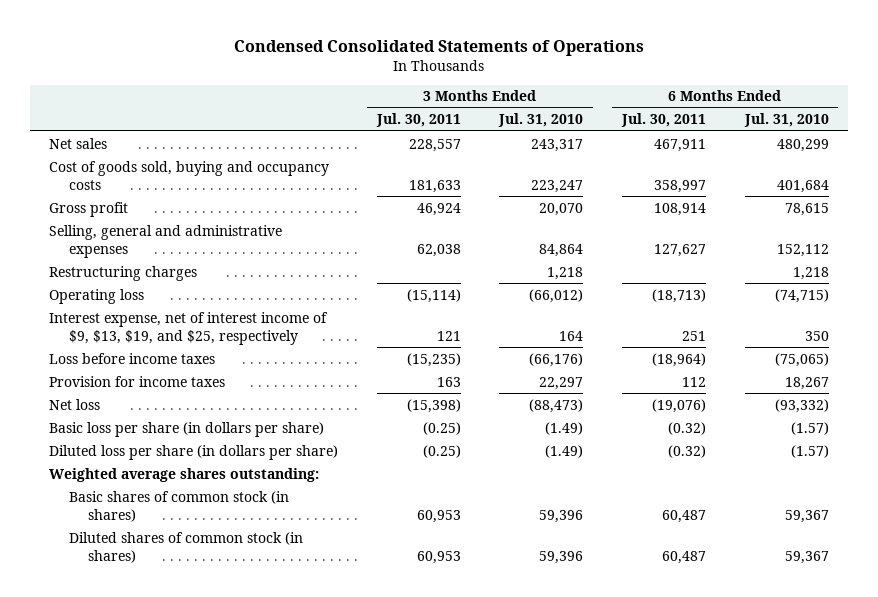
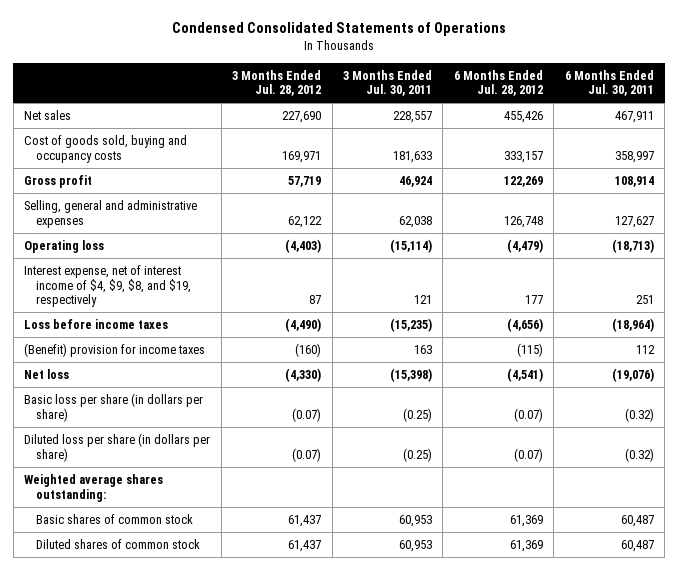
[498,113,584,128] Jul. 31, 2010 -> none
[743,113,829,128] Jul. 31, 2010 -> none
none -> [232,69,322,97] 3 Months Ended Jul. 28, 2012
none -> [453,69,543,97] 6 Months Ended Jul. 28, 2012
[49,265,198,281] Restructuring charges -> none
[49,311,329,345] Interest expense, net of interest income of $9, $13, $19, and $25, respectively -> [24,264,192,308] Interest expense, net of interest income of $4, $9, $8, and $19, respectively
[49,375,226,387] Provision for income taxes -> [24,342,206,357] (Benefit) provision for income taxes
[68,490,289,522] Basic shares of common stock (in shares) -> [36,513,194,524] Basic shares of common stock
[68,531,303,563] Diluted shares of common stock (in shares) -> [36,538,201,549] Diluted shares of common stock

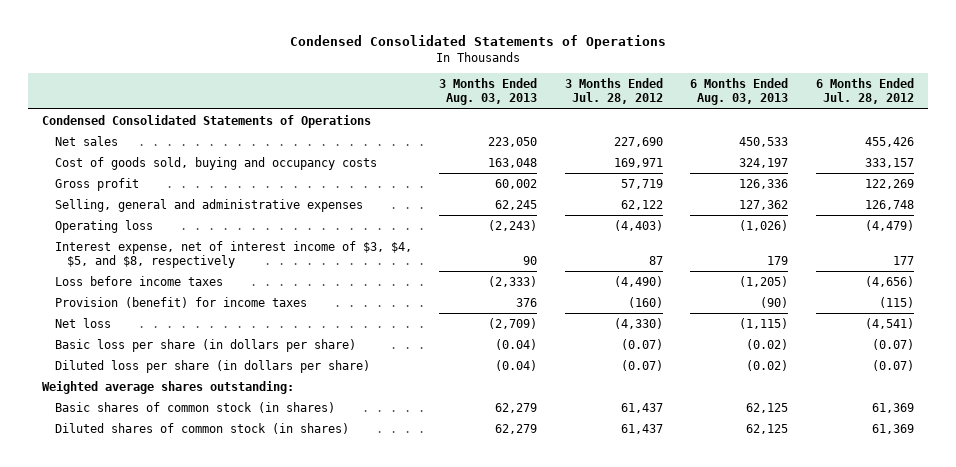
[343,69,433,97] 3 Months Ended Jul. 30, 2011 -> none
[564,69,654,97] 6 Months Ended Jul. 30, 2011 -> none
none -> [439,78,538,106] 3 Months Ended Aug. 03, 2013
none -> [690,78,789,106] 6 Months Ended Aug. 03, 2013
none -> [42,114,372,128] Condensed Consolidated Statements of Operations
[24,264,192,308] Interest expense, net of interest income of $4, $9, $8, and $19, respectively -> [54,240,412,268] Interest expense, net of interest income of $3, $4, $5, and $8, respectively
[24,342,206,357] (Benefit) provision for income taxes -> [54,296,307,308] Provision (benefit) for income taxes
[36,513,194,524] Basic shares of common stock -> [54,401,335,413] Basic shares of common stock (in shares)
[36,538,201,549] Diluted shares of common stock -> [54,422,349,434] Diluted shares of common stock (in shares)

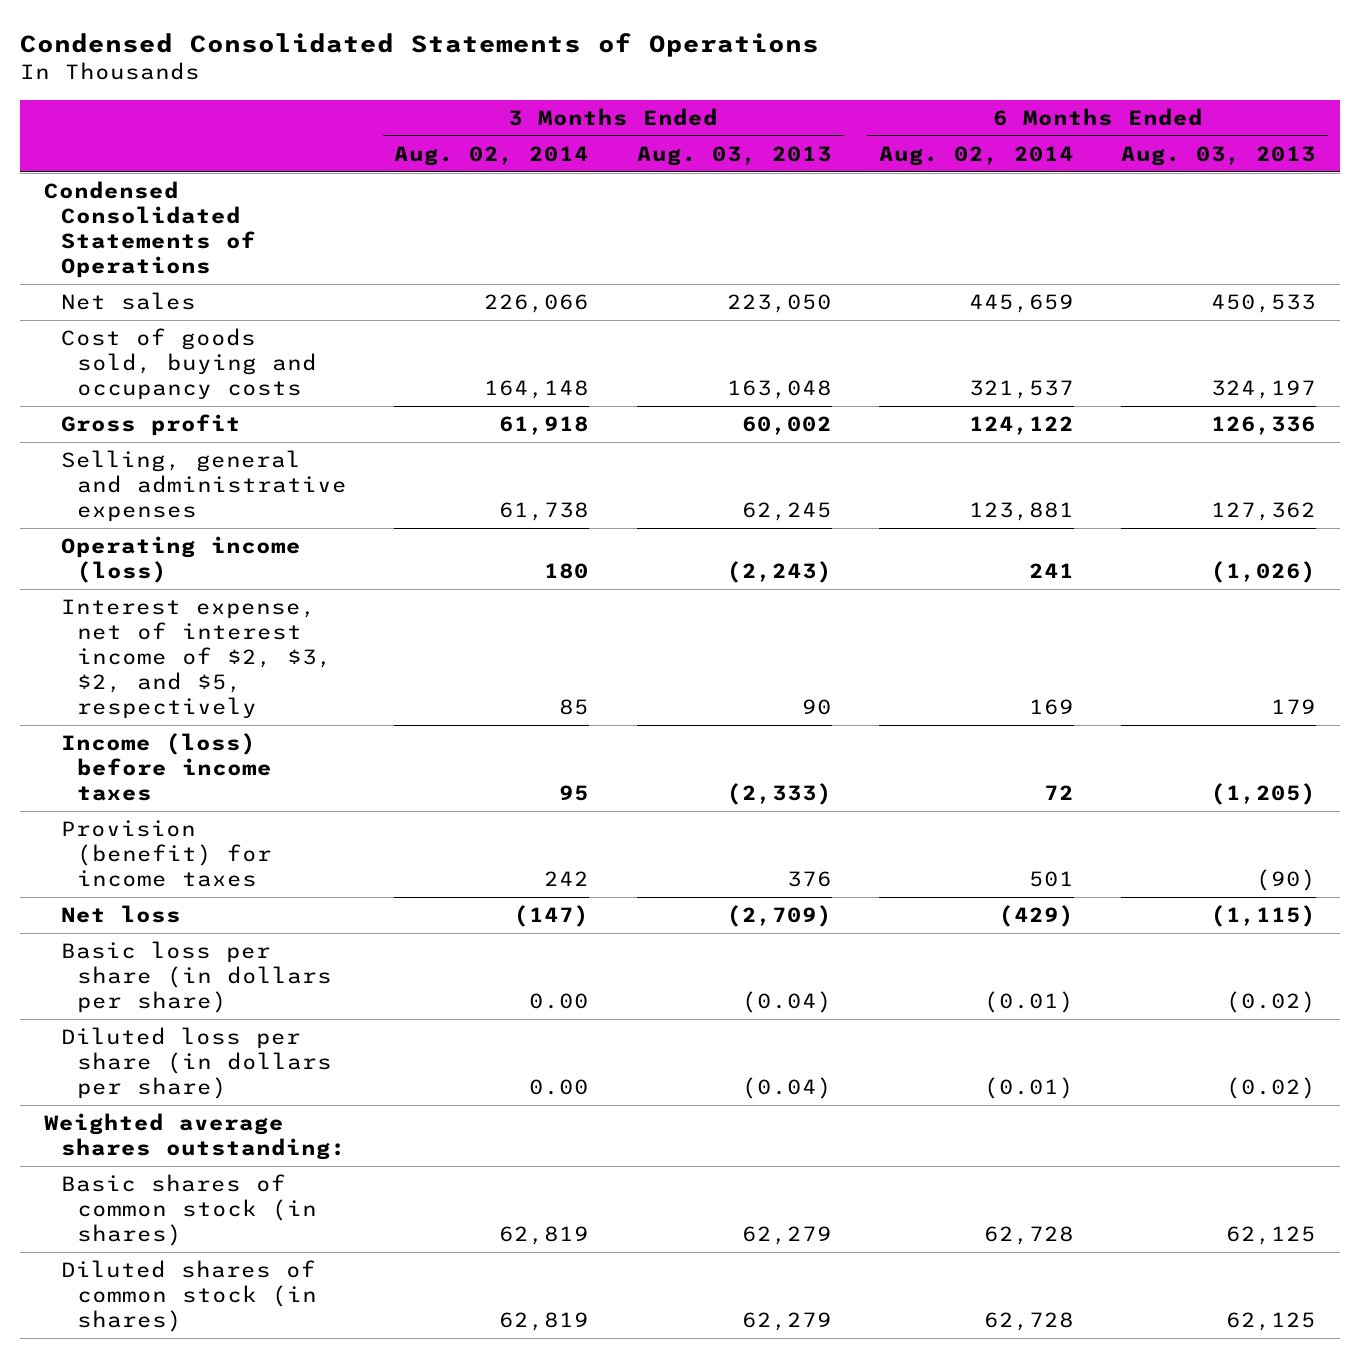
[564,78,663,105] 3 Months Ended Jul. 28, 2012 -> none
[815,78,914,105] 6 Months Ended Jul. 28, 2012 -> none
none -> [394,145,590,166] Aug. 02, 2014
none -> [879,145,1075,166] Aug. 02, 2014
[54,219,153,233] Operating loss -> [60,536,301,584] Operating income (loss)
[54,240,412,268] Interest expense, net of interest income of $3, $4, $5, and $8, respectively -> [60,599,333,719] Interest expense, net of interest income of $2, $3, $2, and $5, respectively
[54,275,223,286] Loss before income taxes -> [60,733,273,801] Income (loss) before income taxes

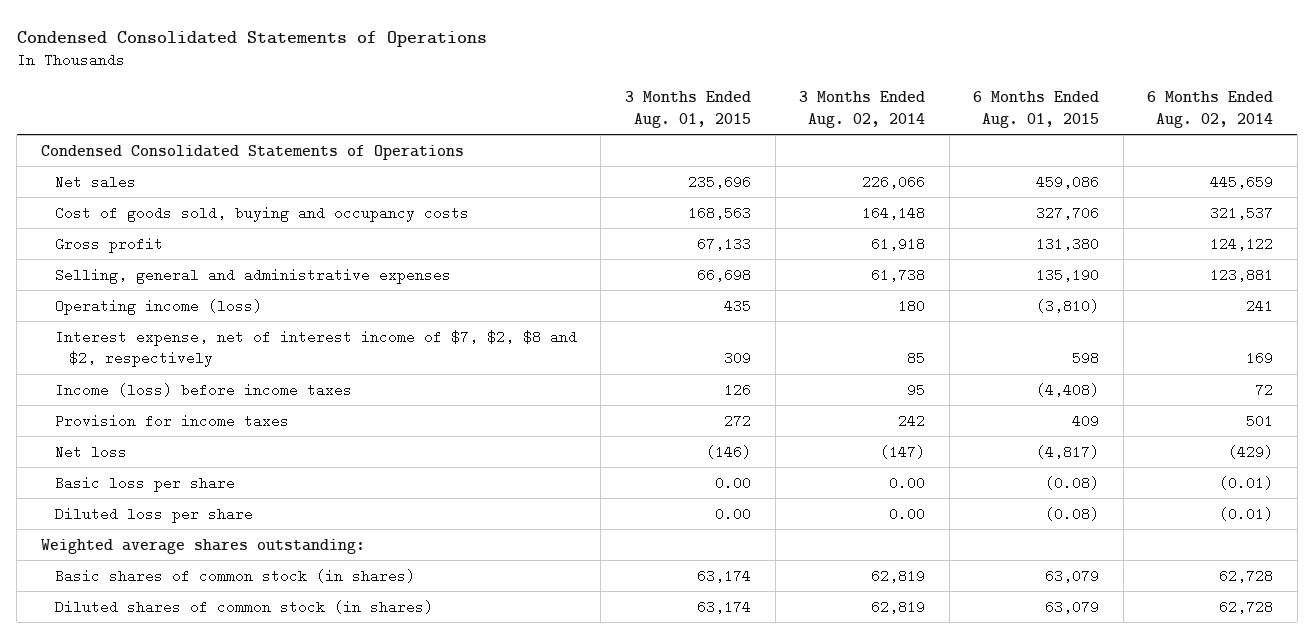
[636,145,832,166] Aug. 03, 2013 -> none
[1121,145,1317,166] Aug. 03, 2013 -> none
none -> [625,91,752,128] 3 Months Ended Aug. 01, 2015
none -> [973,91,1100,128] 6 Months Ended Aug. 01, 2015
[60,599,333,719] Interest expense, net of interest income of $2, $3, $2, and $5, respectively -> [54,329,577,368] Interest expense, net of interest income of $7, $2, $8 and $2, respectively
[60,820,273,887] Provision (benefit) for income taxes -> [54,413,289,428] Provision for income taxes
[60,941,333,1013] Basic loss per share (in dollars per share) -> [54,475,235,492] Basic loss per share
[60,1027,333,1099] Diluted loss per share (in dollars per share) -> [54,506,253,523] Diluted loss per share

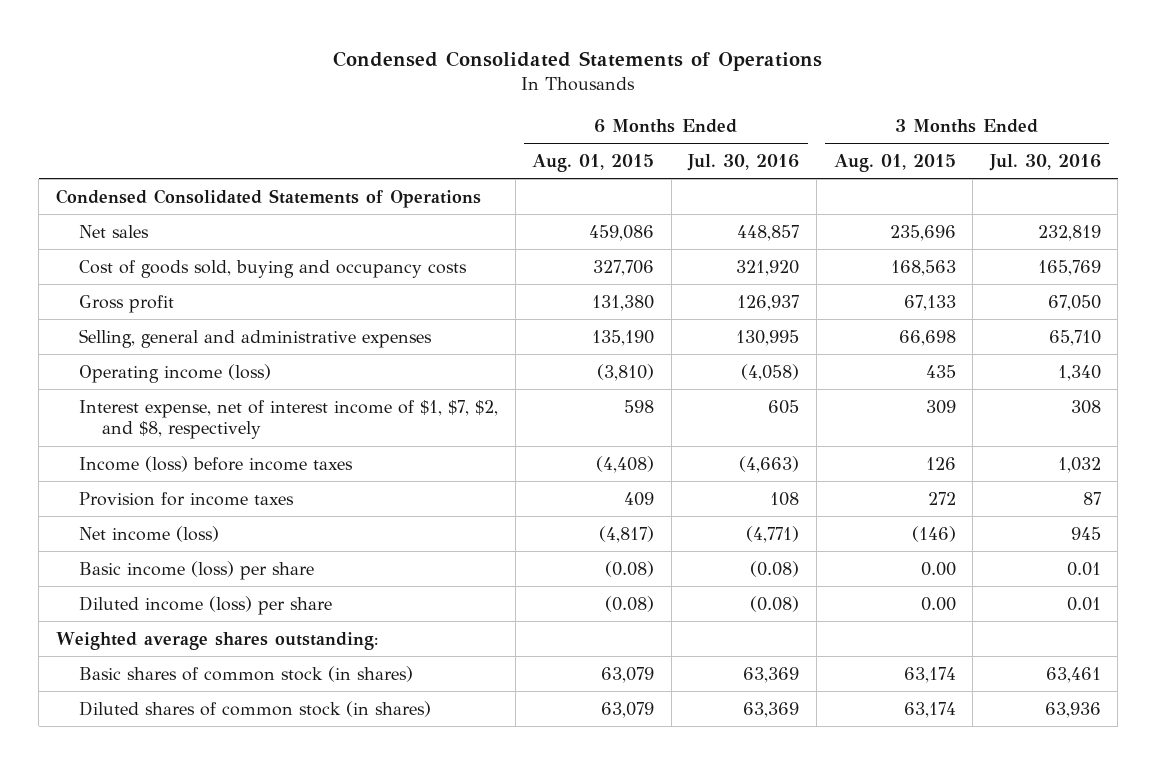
[799,91,926,128] 3 Months Ended Aug. 02, 2014 -> none
[1147,91,1274,128] 6 Months Ended Aug. 02, 2014 -> none
none -> [687,153,800,171] Jul. 30, 2016
none -> [988,153,1101,171] Jul. 30, 2016
[54,329,577,368] Interest expense, net of interest income of $7, $2, $8 and $2, respectively -> [78,399,498,440] Interest expense, net of interest income of $1, $7, $2, and $8, respectively
[54,444,127,459] Net loss -> [78,525,219,542] Net income (loss)
[54,475,235,492] Basic loss per share -> [78,560,314,580] Basic income (loss) per share
[54,506,253,523] Diluted loss per share -> [78,595,332,615] Diluted income (loss) per share

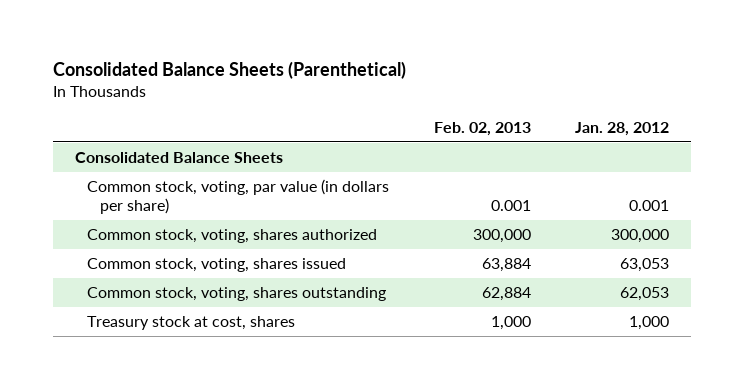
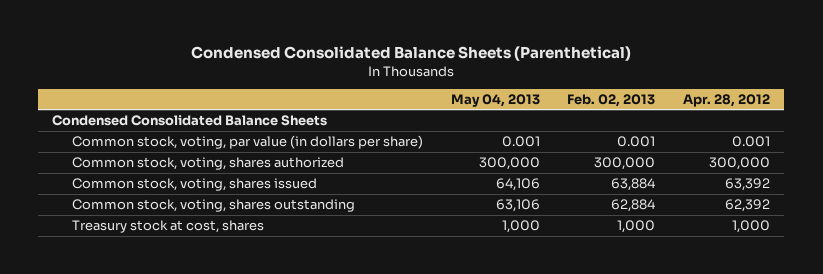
[52,61,406,80] Consolidated Balance Sheets (Parenthetical) -> [191,46,632,62] Condensed Consolidated Balance Sheets (Parenthetical)
[575,121,670,136] Jan. 28, 2012 -> none
none -> [450,93,540,107] May 04, 2013
none -> [683,93,771,107] Apr. 28, 2012
[74,152,283,164] Consolidated Balance Sheets -> [52,114,328,126] Condensed Consolidated Balance Sheets

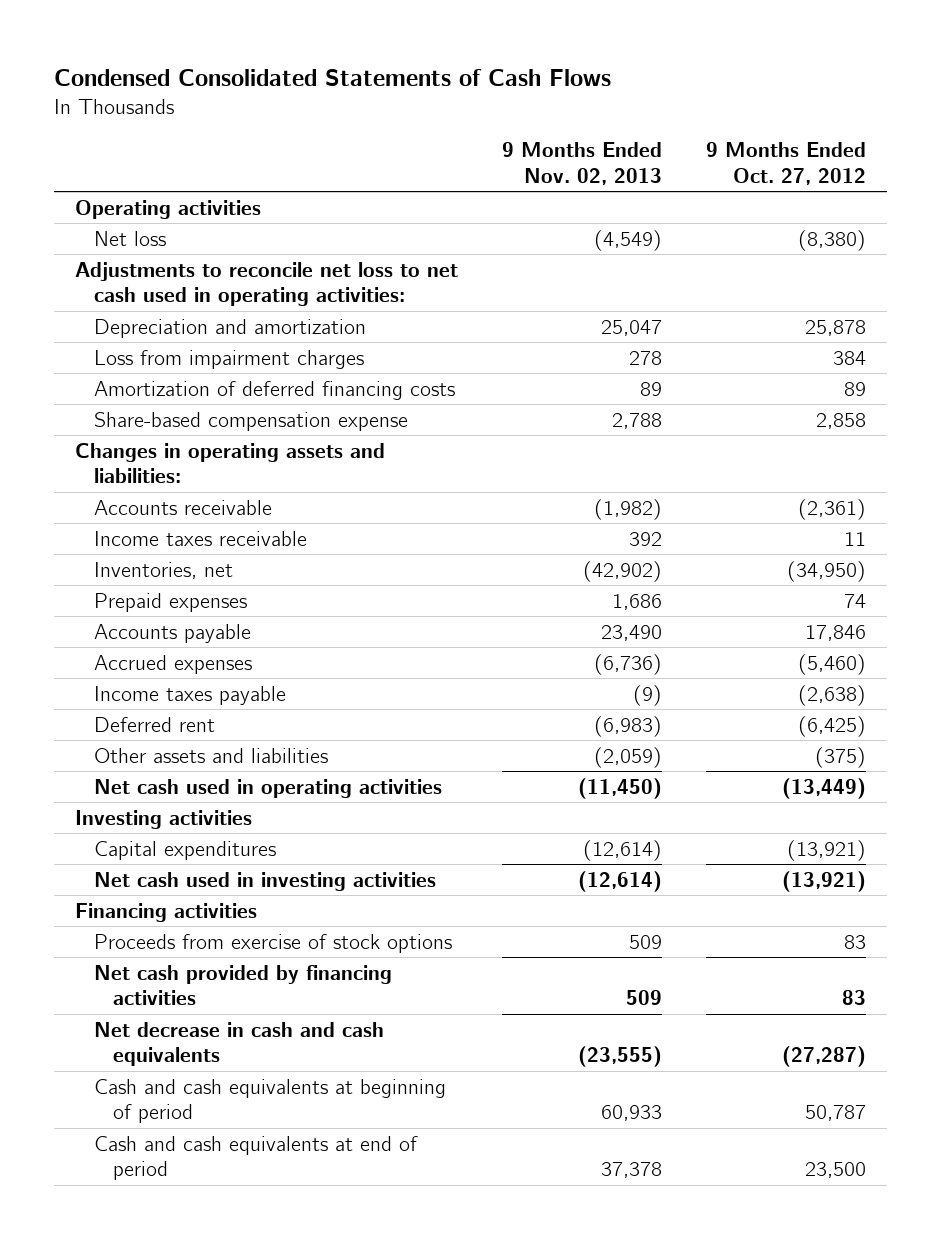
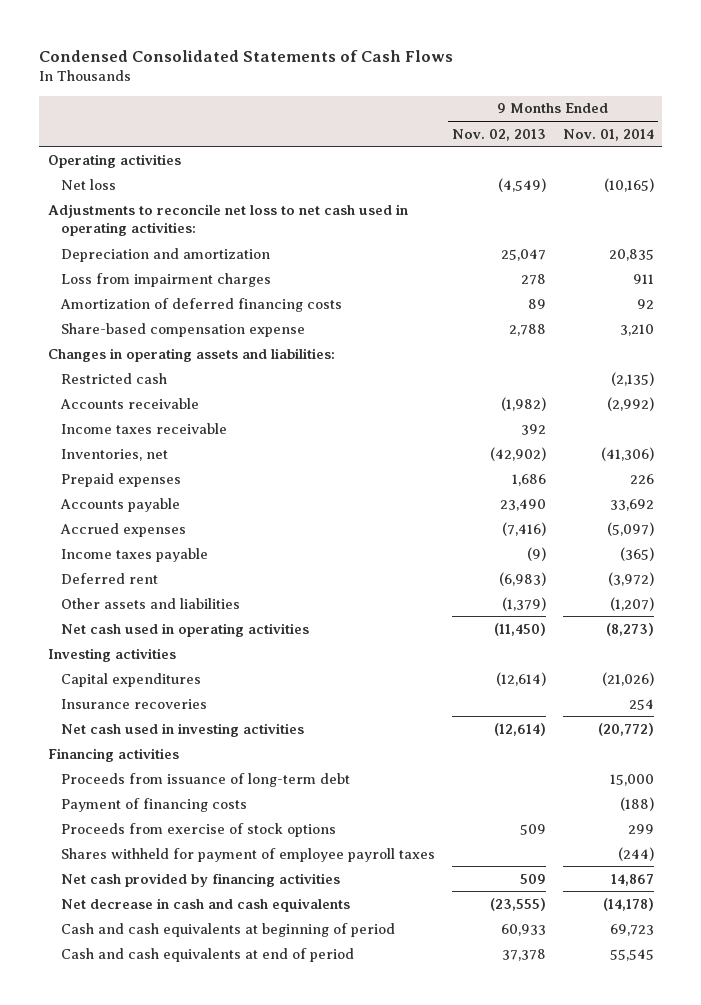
[705,142,866,185] 9 Months Ended Oct. 27, 2012 -> none
none -> [562,128,654,141] Nov. 01, 2014
none -> [61,372,168,384] Restricted cash
[594,653,663,675] (6,736) -> [501,521,546,536] (7,416)
[594,746,663,768] (2,059) -> [501,596,546,611] (1,379)
none -> [61,698,208,709] Insurance recoveries
none -> [61,772,351,787] Proceeds from issuance of long-term debt
none -> [61,797,248,812] Payment of financing costs
none -> [61,847,436,862] Shares withheld for payment of employee payroll taxes

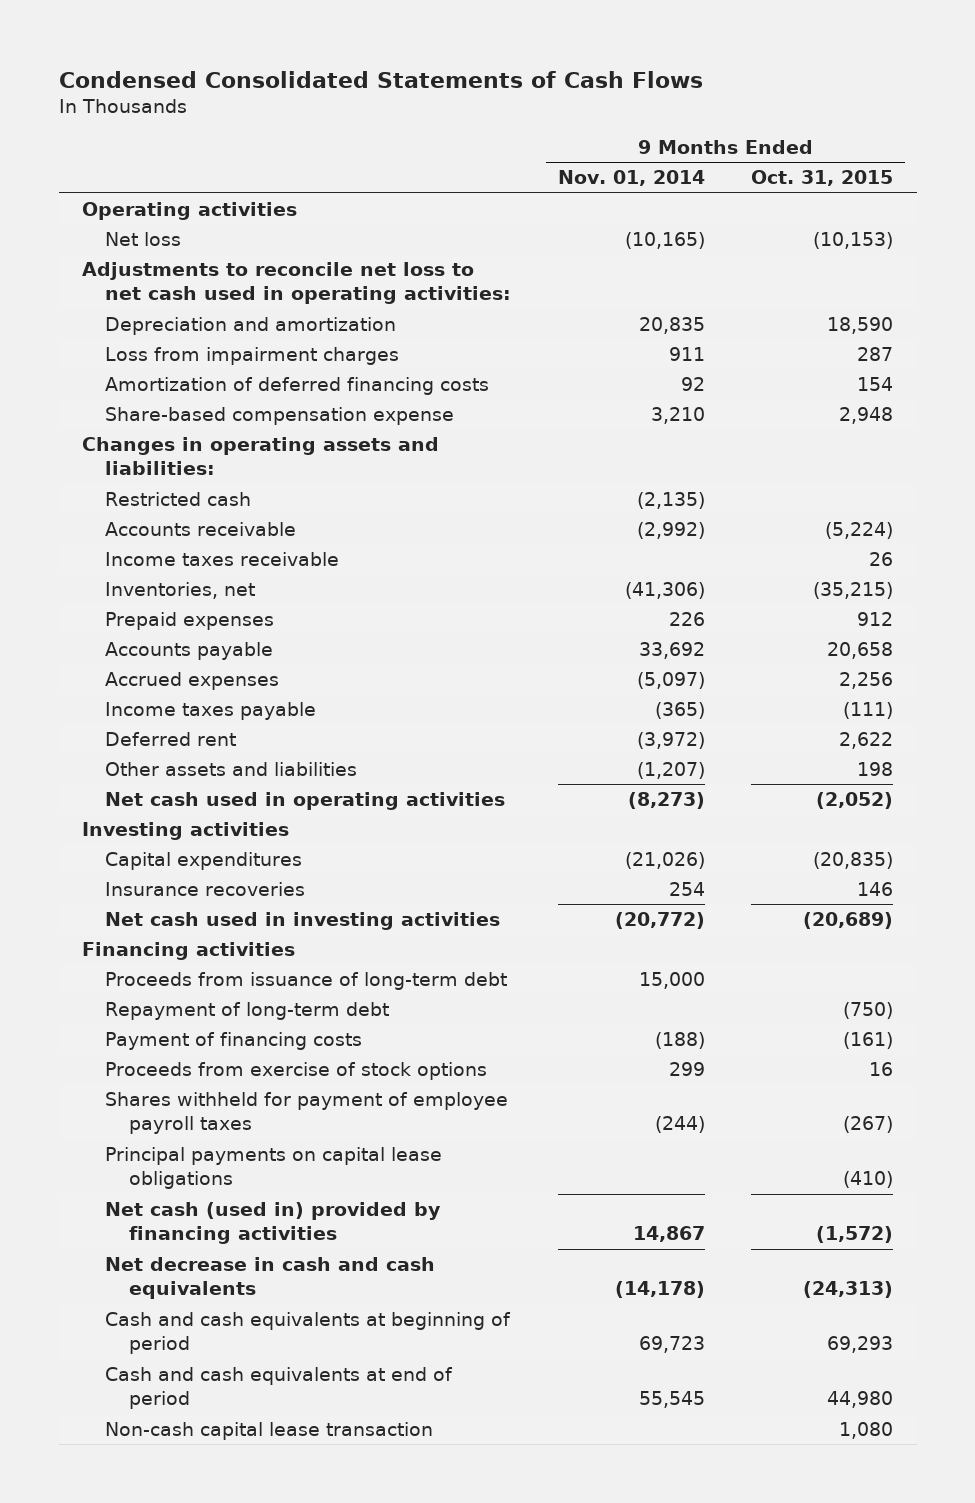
[451,128,546,141] Nov. 02, 2013 -> none
none -> [751,170,894,187] Oct. 31, 2015
none -> [105,1001,390,1020] Repayment of long-term debt
none -> [105,1146,443,1190] Principal payments on capital lease obligations
[61,872,341,887] Net cash provided by financing activities -> [105,1201,442,1245] Net cash (used in) provided by financing activities
none -> [105,1421,434,1440] Non-cash capital lease transaction

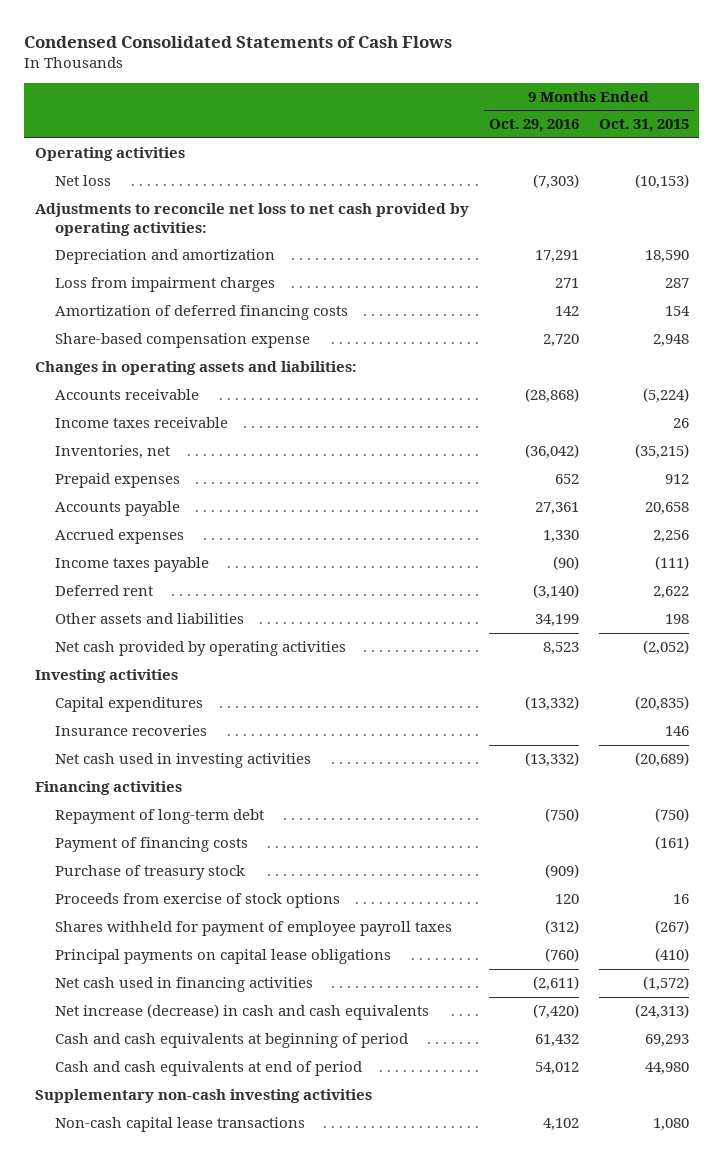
[557,170,705,187] Nov. 01, 2014 -> none
none -> [488,119,579,133] Oct. 29, 2016
[82,261,512,305] Adjustments to reconcile net loss to net cash used in operating activities: -> [34,203,469,236] Adjustments to reconcile net loss to net cash provided by operating activities:
[105,491,252,506] Restricted cash -> none
[105,791,506,810] Net cash used in operating activities -> [54,641,346,657] Net cash provided by operating activities
[105,971,508,990] Proceeds from issuance of long-term debt -> none
none -> [54,865,245,881] Purchase of treasury stock
[105,1201,442,1245] Net cash (used in) provided by financing activities -> [54,977,313,993] Net cash used in financing activities
[105,1256,436,1300] Net decrease in cash and cash equivalents -> [54,1004,429,1021] Net increase (decrease) in cash and cash equivalents
none -> [34,1089,372,1104] Supplementary non-cash investing activities
[105,1421,434,1440] Non-cash capital lease transaction -> [54,1117,305,1133] Non-cash capital lease transactions

